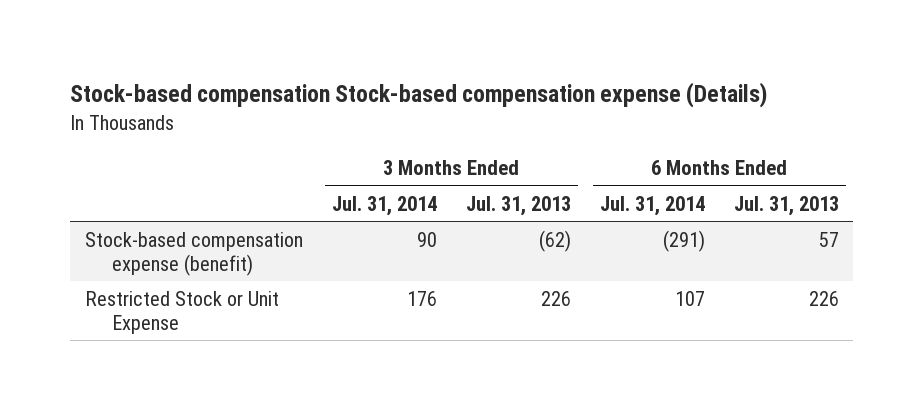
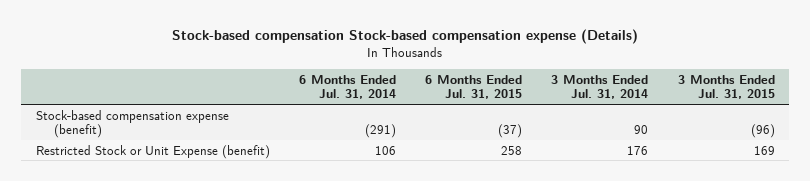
[465,195,571,216] Jul. 31, 2013 -> none
[733,195,839,216] Jul. 31, 2013 -> none
none -> [425,74,523,100] 6 Months Ended Jul. 31, 2015
none -> [677,74,775,100] 3 Months Ended Jul. 31, 2015
[84,290,279,334] Restricted Stock or Unit Expense -> [35,144,270,159] Restricted Stock or Unit Expense (benefit)
[674,290,705,306] 107 -> [374,145,396,155] 106

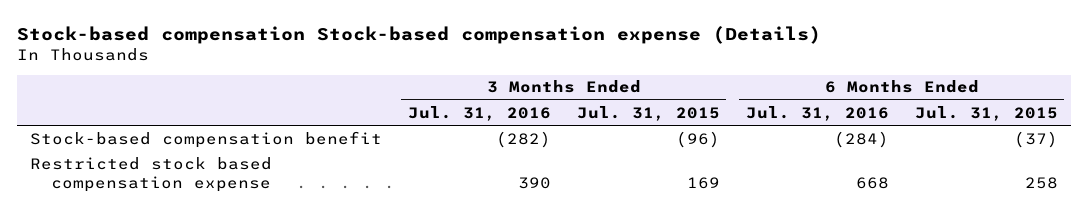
[298,74,396,100] 6 Months Ended Jul. 31, 2014 -> none
[551,74,649,100] 3 Months Ended Jul. 31, 2014 -> none
none -> [407,105,551,121] Jul. 31, 2016
none -> [745,105,889,121] Jul. 31, 2016
[35,109,229,139] Stock-based compensation expense (benefit) -> [29,130,382,148] Stock-based compensation benefit
[35,144,270,159] Restricted Stock or Unit Expense (benefit) -> [29,156,272,192] Restricted stock based compensation expense

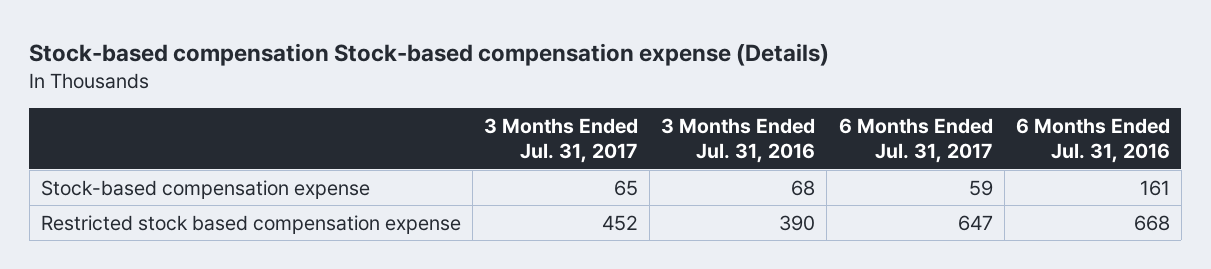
[576,105,720,121] Jul. 31, 2015 -> none
[914,105,1058,121] Jul. 31, 2015 -> none
none -> [484,117,639,164] 3 Months Ended Jul. 31, 2017
none -> [838,117,993,164] 6 Months Ended Jul. 31, 2017
[29,130,382,148] Stock-based compensation benefit -> [40,179,370,199] Stock-based compensation expense
[495,130,551,148] (282) -> [791,179,816,196] 68
[833,130,889,148] (284) -> [1139,179,1170,196] 161

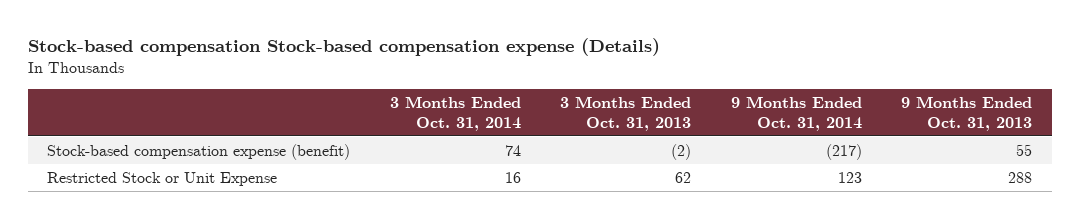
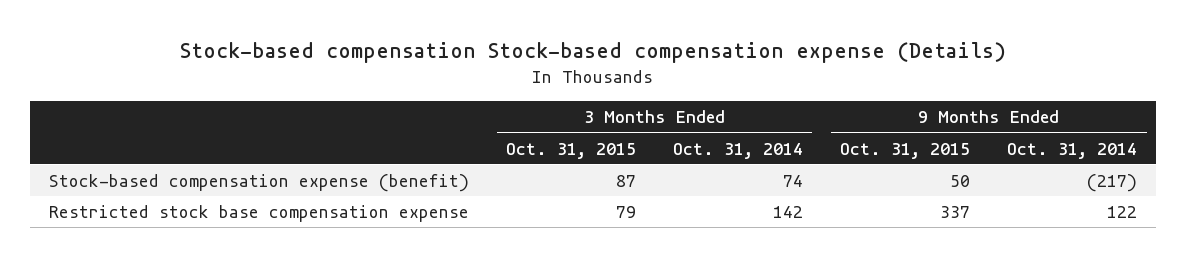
[560,95,692,131] 3 Months Ended Oct. 31, 2013 -> none
[901,95,1033,131] 9 Months Ended Oct. 31, 2013 -> none
none -> [505,142,636,159] Oct. 31, 2015
none -> [840,142,971,159] Oct. 31, 2015
[47,171,278,186] Restricted Stock or Unit Expense -> [48,204,469,222] Restricted stock base compensation expense
[504,171,521,183] 16 -> [773,205,804,218] 142
[837,171,862,183] 123 -> [1107,205,1138,218] 122

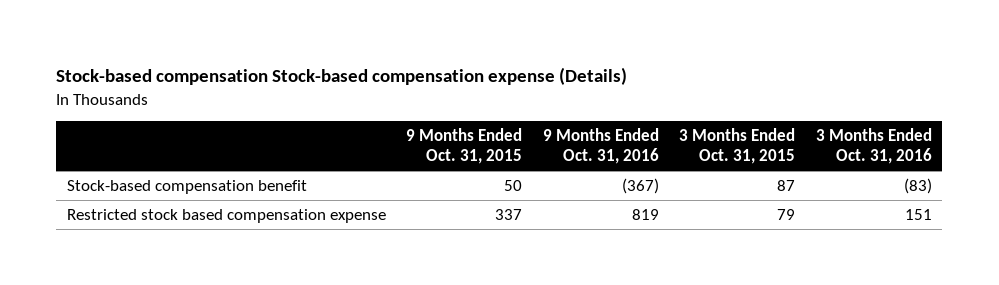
[673,142,804,159] Oct. 31, 2014 -> none
[1007,142,1138,159] Oct. 31, 2014 -> none
none -> [542,128,659,165] 9 Months Ended Oct. 31, 2016
none -> [815,128,932,165] 3 Months Ended Oct. 31, 2016
[48,173,469,192] Stock-based compensation expense (benefit) -> [66,179,307,194] Stock-based compensation benefit
[48,204,469,222] Restricted stock base compensation expense -> [66,208,386,223] Restricted stock based compensation expense

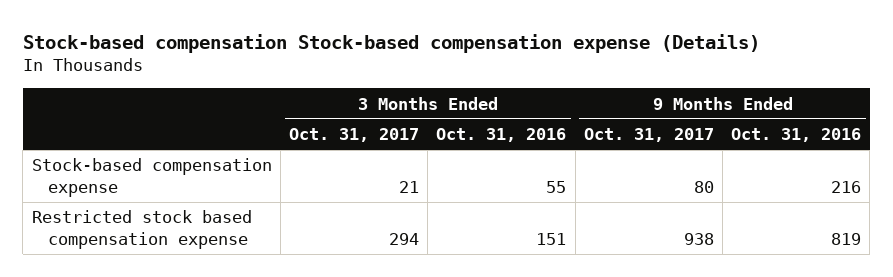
[406,128,523,165] 9 Months Ended Oct. 31, 2015 -> none
[679,128,796,165] 3 Months Ended Oct. 31, 2015 -> none
none -> [289,128,420,143] Oct. 31, 2017
none -> [583,128,714,143] Oct. 31, 2017
[66,179,307,194] Stock-based compensation benefit -> [31,158,272,197] Stock-based compensation expense
[621,177,659,194] (367) -> [831,180,862,193] 216
[903,177,932,194] (83) -> [546,180,567,193] 55

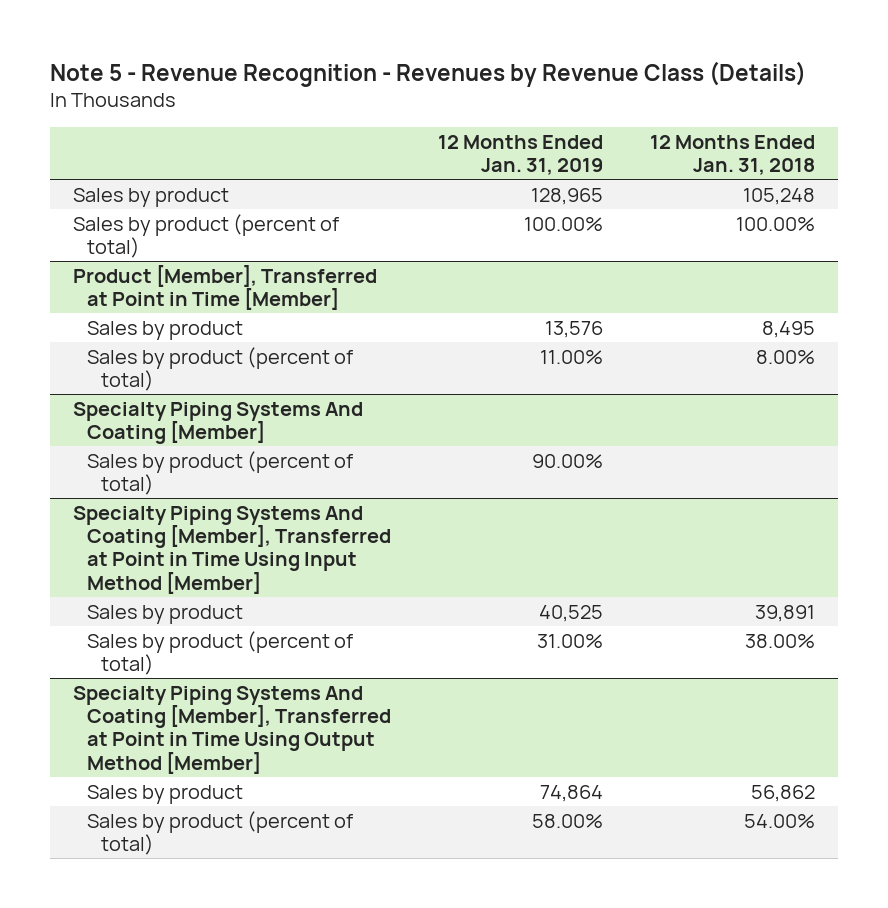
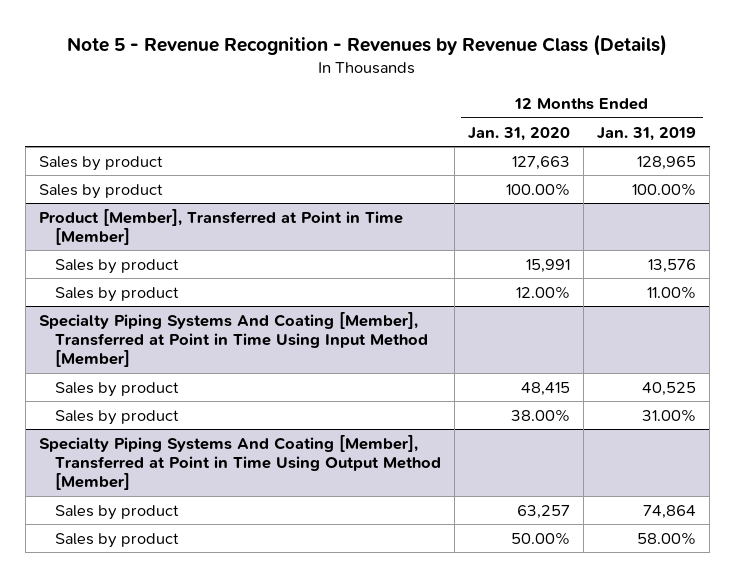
[649,134,815,176] 12 Months Ended Jan. 31, 2018 -> none
none -> [467,126,570,141] Jan. 31, 2020
[73,213,340,259] Sales by product (percent of total) -> [38,183,163,199] Sales by product
[73,401,364,445] Specialty Piping Systems And Coating [Member] -> none
[87,450,354,496] Sales by product (percent of total) -> none
[87,346,354,392] Sales by product (percent of total) -> [54,286,179,302] Sales by product
[87,630,354,676] Sales by product (percent of total) -> [54,409,179,425] Sales by product
[87,810,354,856] Sales by product (percent of total) -> [54,532,179,548] Sales by product

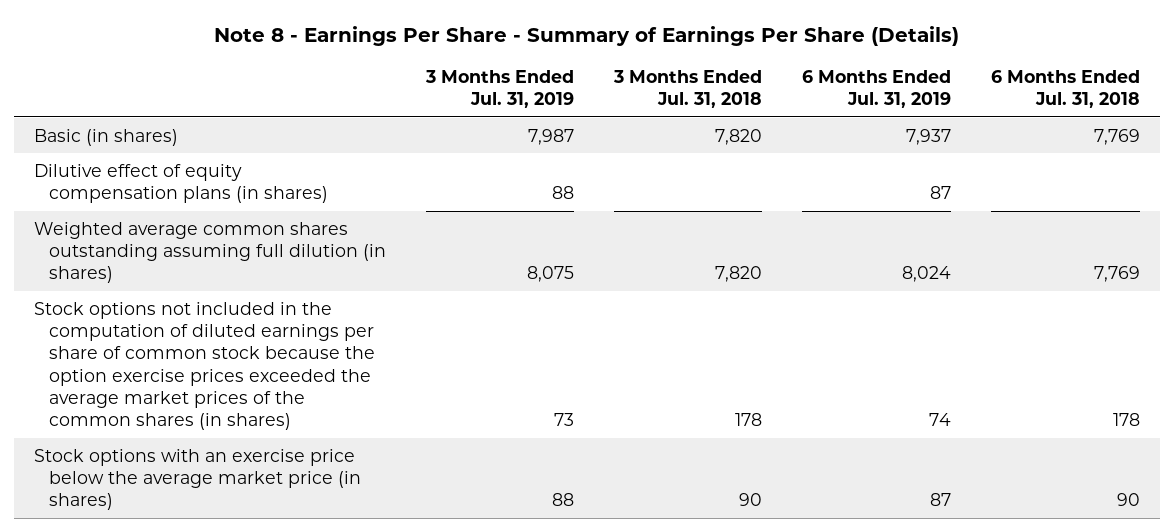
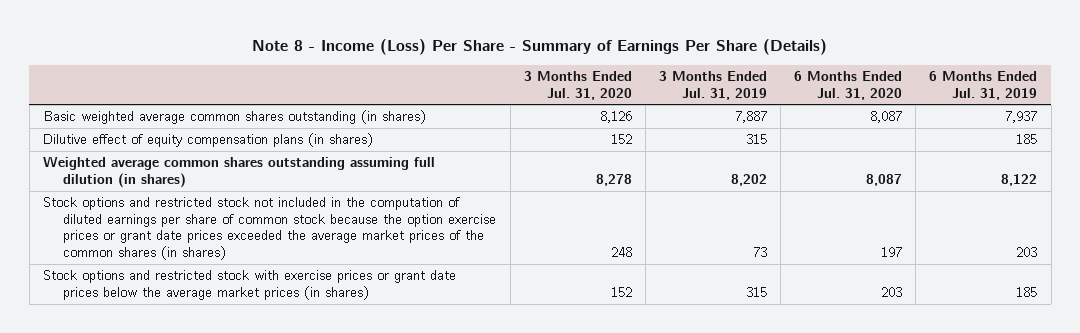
[214,25,960,46] Note 8 - Earnings Per Share - Summary of Earnings Per Share (Details) -> [252,38,828,55] Note 8 - Income (Loss) Per Share - Summary of Earnings Per Share (Details)
[613,70,763,109] 3 Months Ended Jul. 31, 2018 -> none
[991,70,1141,109] 6 Months Ended Jul. 31, 2018 -> none
none -> [523,71,632,100] 3 Months Ended Jul. 31, 2020
none -> [794,71,903,100] 6 Months Ended Jul. 31, 2020
[34,128,179,146] Basic (in shares) -> [42,110,426,125] Basic weighted average common shares outstanding (in shares)
[528,128,575,145] 7,987 -> [734,111,767,124] 7,887
[552,186,575,200] 88 -> [745,134,767,145] 315
[930,186,952,200] 87 -> [1016,134,1038,145] 185
[527,266,575,283] 8,075 -> [730,173,767,186] 8,202
[902,266,952,283] 8,024 -> [1001,173,1038,186] 8,122
[34,301,376,431] Stock options not included in the computation of diluted earnings per share of common stock because the option exercise prices exceeded the average market prices of the common shares (in shares) -> [42,197,497,261] Stock options and restricted stock not included in the computation of diluted earnings per share of common stock because the option exercise prices or grant date prices exceeded the average market prices of the common shares (in shares)
[929,413,952,427] 74 -> [1016,247,1038,258] 203
[34,448,362,511] Stock options with an exercise price below the average market price (in shares) -> [42,270,456,300] Stock options and restricted stock with exercise prices or grant date prices below the average market prices (in shares)
[552,493,575,507] 88 -> [745,286,767,297] 315
[930,493,952,507] 87 -> [1016,286,1038,297] 185

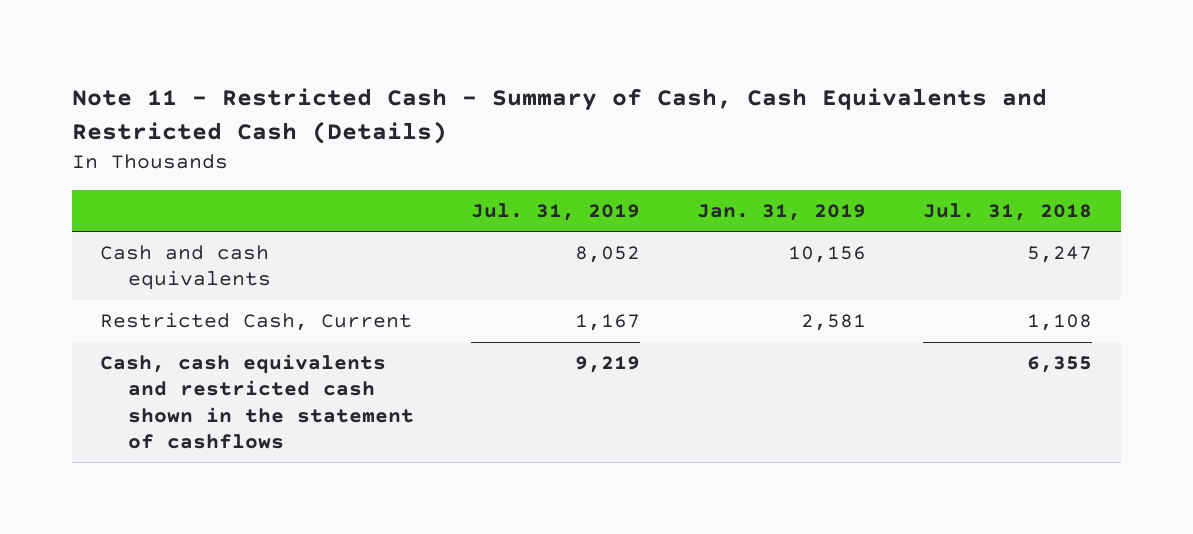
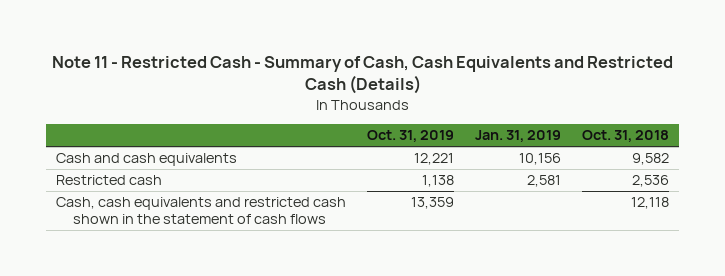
[471,202,641,221] Jul. 31, 2019 -> none
[923,202,1093,221] Jul. 31, 2018 -> none
none -> [367,130,455,143] Oct. 31, 2019
none -> [581,130,669,143] Oct. 31, 2018
[100,312,413,332] Restricted Cash, Current -> [56,175,163,186] Restricted cash
[100,354,415,449] Cash, cash equivalents and restricted cash shown in the statement of cashflows -> [56,197,347,224] Cash, cash equivalents and restricted cash shown in the statement of cash flows

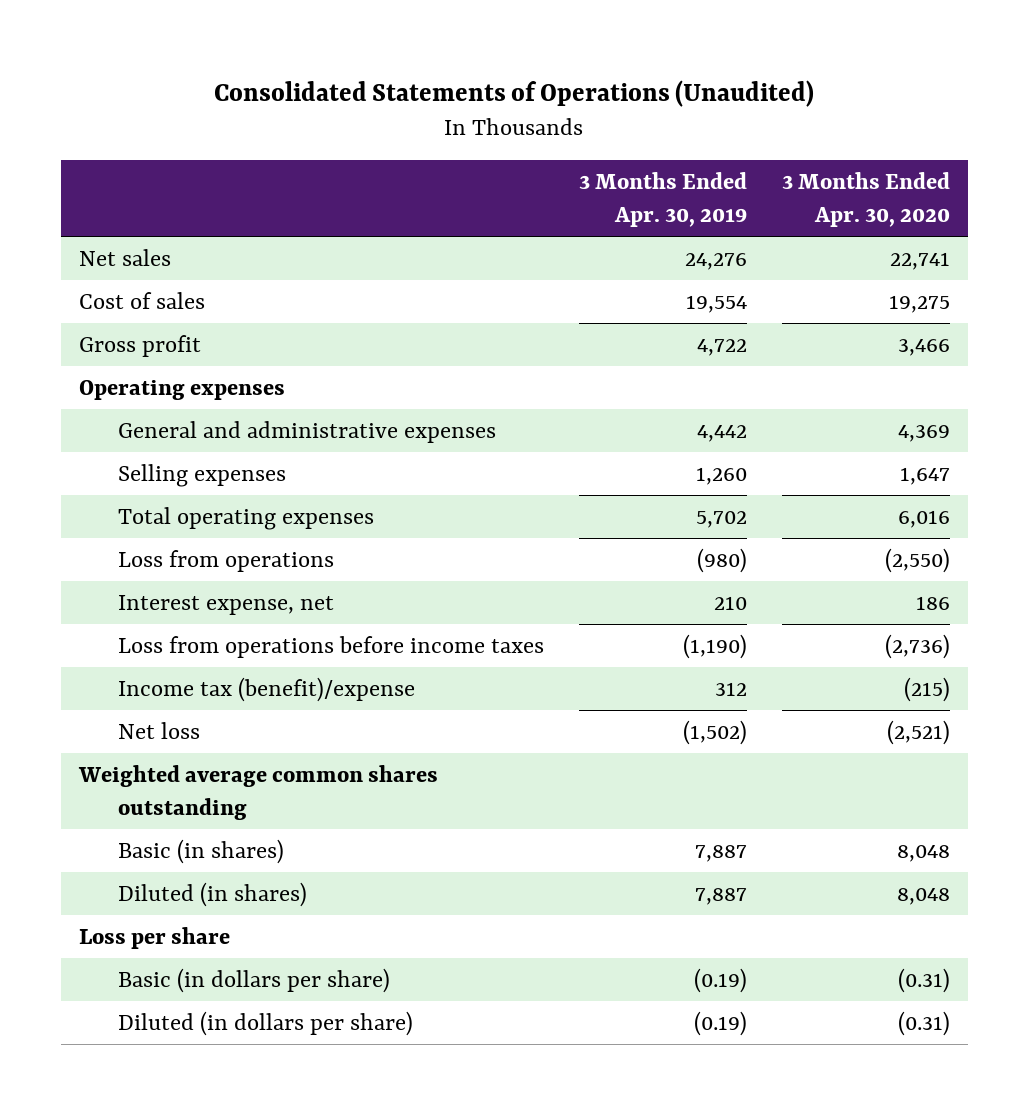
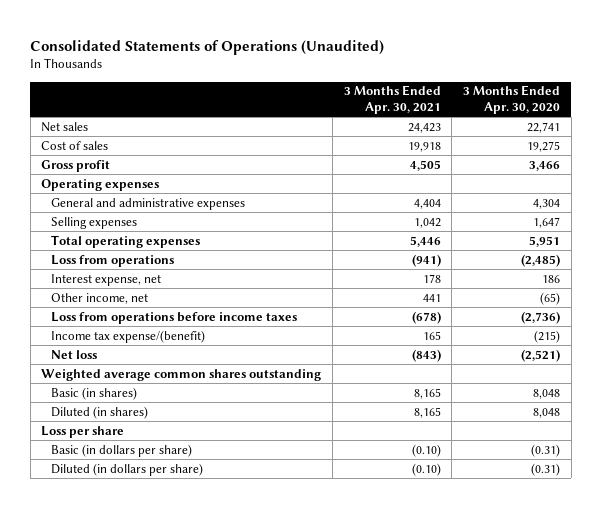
[579,172,748,227] 3 Months Ended Apr. 30, 2019 -> none
none -> [343,85,441,114] 3 Months Ended Apr. 30, 2021
[898,424,951,442] 4,369 -> [533,198,561,209] 4,304
[898,509,951,528] 6,016 -> [529,235,561,247] 5,951
[885,547,951,573] (2,550) -> [521,253,561,267] (2,485)
none -> [50,292,148,304] Other income, net
[118,676,416,702] Income tax (benefit)/expense -> [50,329,205,343] Income tax expense/(benefit)

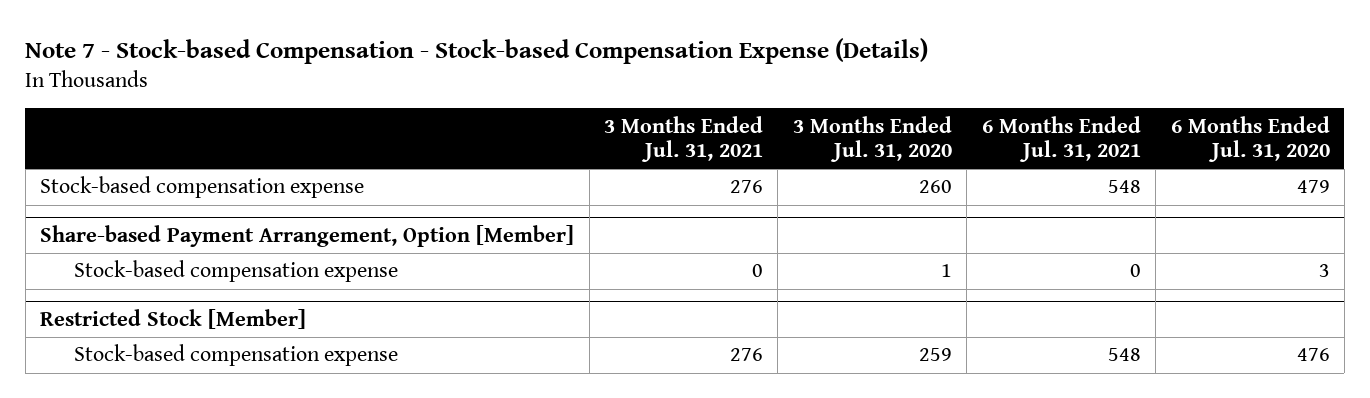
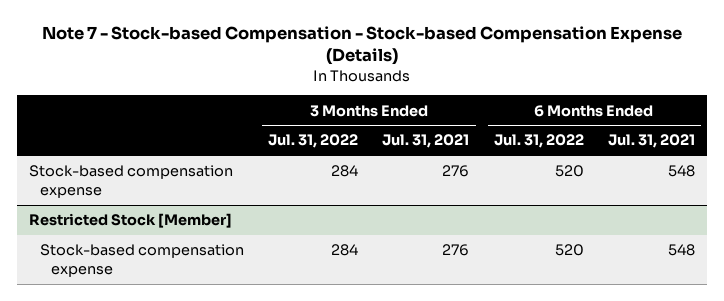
[792,115,952,163] 3 Months Ended Jul. 31, 2020 -> none
[1170,115,1330,163] 6 Months Ended Jul. 31, 2020 -> none
none -> [268,134,359,149] Jul. 31, 2022
none -> [493,134,584,149] Jul. 31, 2022
[40,224,575,247] Share-based Payment Arrangement, Option [Member] -> none
[73,260,398,283] Stock-based compensation expense -> none

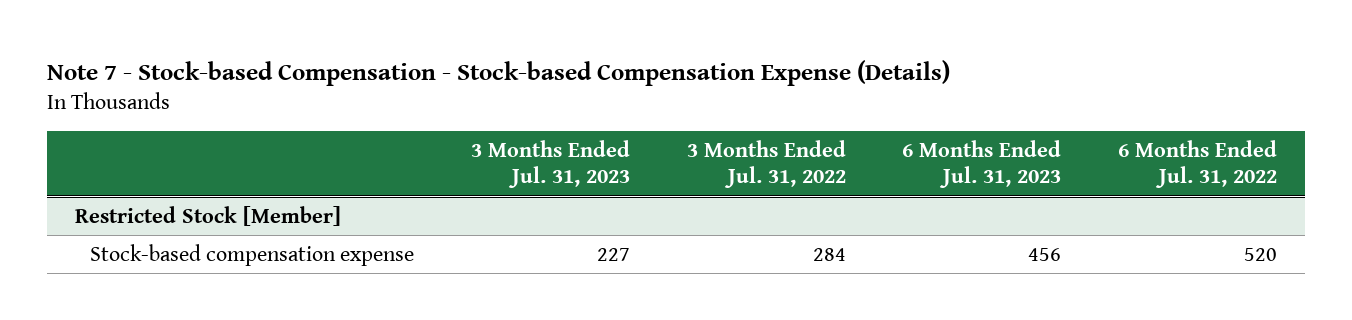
[382,134,470,149] Jul. 31, 2021 -> none
[607,134,695,149] Jul. 31, 2021 -> none
none -> [470,139,630,189] 3 Months Ended Jul. 31, 2023
none -> [902,139,1062,189] 6 Months Ended Jul. 31, 2023
[28,165,233,198] Stock-based compensation expense -> none

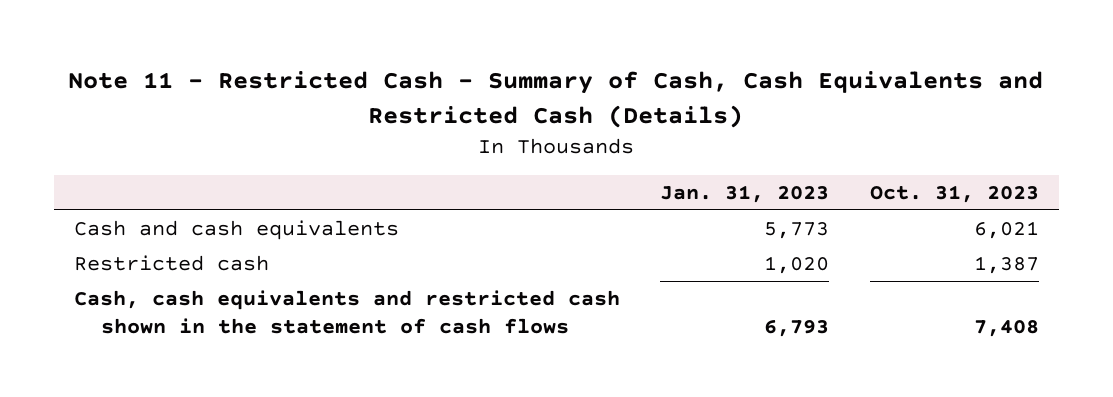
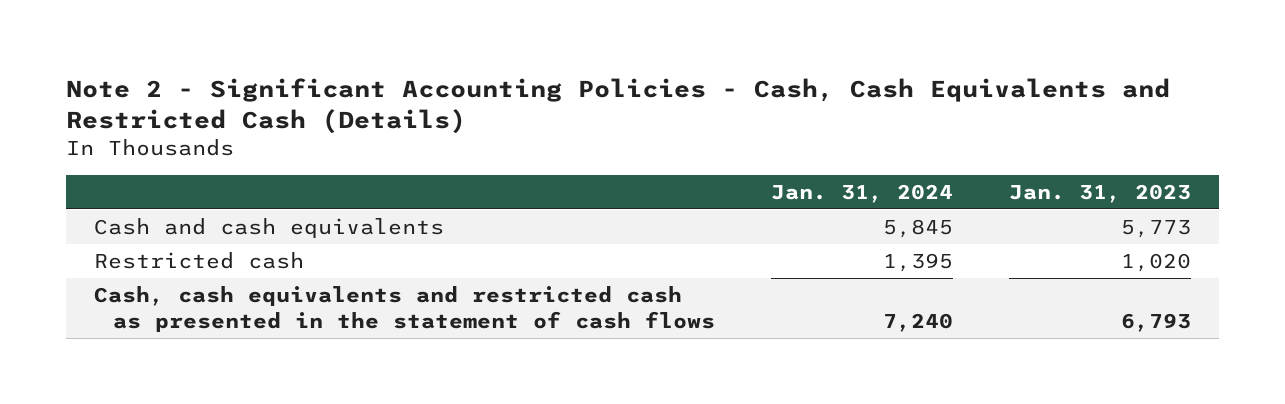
[68,71,1044,128] Note 11 - Restricted Cash - Summary of Cash, Cash Equivalents and Restricted Cash (Details) -> [65,77,1170,134] Note 2 - Significant Accounting Policies - Cash, Cash Equivalents and Restricted Cash (Details)
[869,184,1039,203] Oct. 31, 2023 -> none
none -> [771,183,954,203] Jan. 31, 2024
[73,289,620,334] Cash, cash equivalents and restricted cash shown in the statement of cash flows -> [94,285,716,332] Cash, cash equivalents and restricted cash as presented in the statement of cash flows

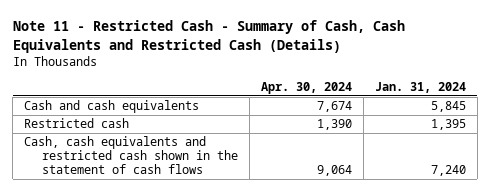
[65,77,1170,134] Note 2 - Significant Accounting Policies - Cash, Cash Equivalents and Restricted Cash (Details) -> [12,20,405,53] Note 11 - Restricted Cash - Summary of Cash, Cash Equivalents and Restricted Cash (Details)
[1009,183,1192,203] Jan. 31, 2023 -> none
none -> [260,81,352,94] Apr. 30, 2024
[94,285,716,332] Cash, cash equivalents and restricted cash as presented in the statement of cash flows -> [24,136,238,175] Cash, cash equivalents and restricted cash shown in the statement of cash flows

